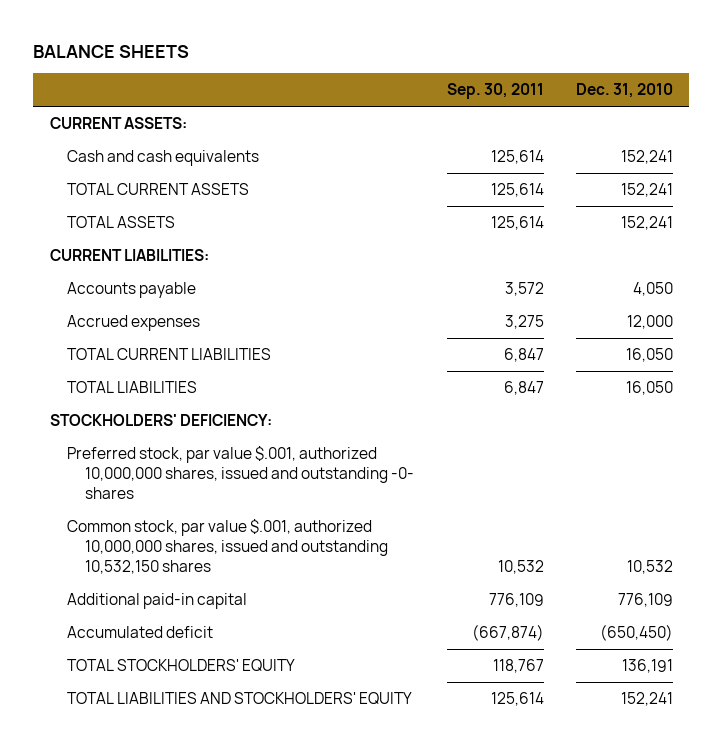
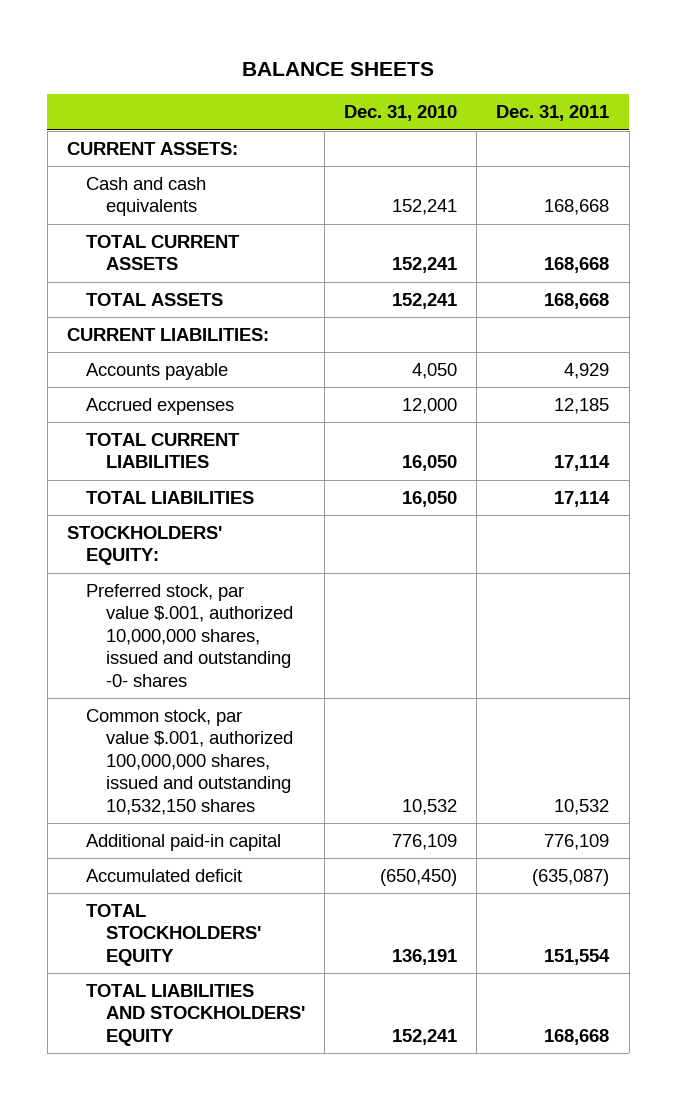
[446,83,544,100] Sep. 30, 2011 -> none
none -> [496,105,610,122] Dec. 31, 2011
[49,413,272,426] STOCKHOLDERS' DEFICIENCY: -> [66,526,222,566] STOCKHOLDERS' EQUITY:
[67,518,388,575] Common stock, par value $.001, authorized 10,000,000 shares, issued and outstanding 10,532,150 shares -> [86,709,293,815] Common stock, par value $.001, authorized 100,000,000 shares, issued and outstanding 10,532,150 shares

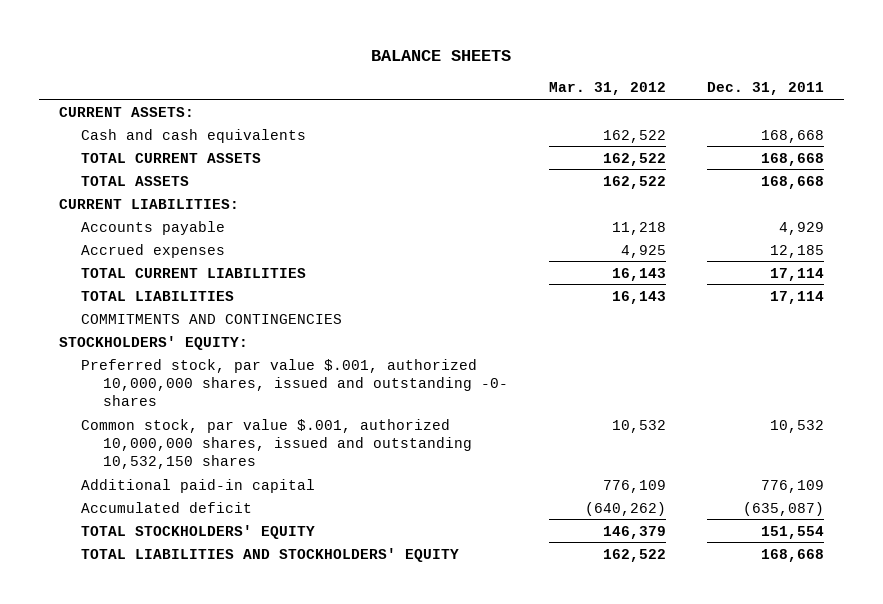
[344,105,458,122] Dec. 31, 2010 -> none
none -> [548,82,666,96] Mar. 31, 2012
none -> [80,313,342,324] COMMITMENTS AND CONTINGENCIES
[86,709,293,815] Common stock, par value $.001, authorized 100,000,000 shares, issued and outstanding 10,532,150 shares -> [80,418,472,469] Common stock, par value $.001, authorized 10,000,000 shares, issued and outstanding 10,532,150 shares

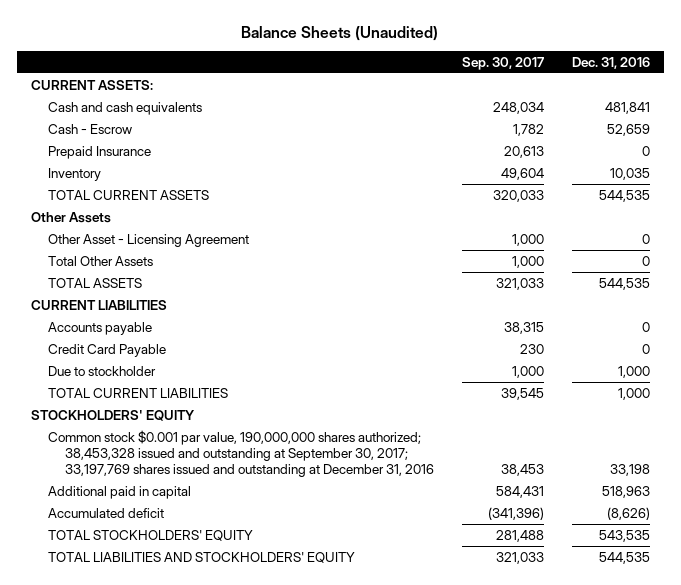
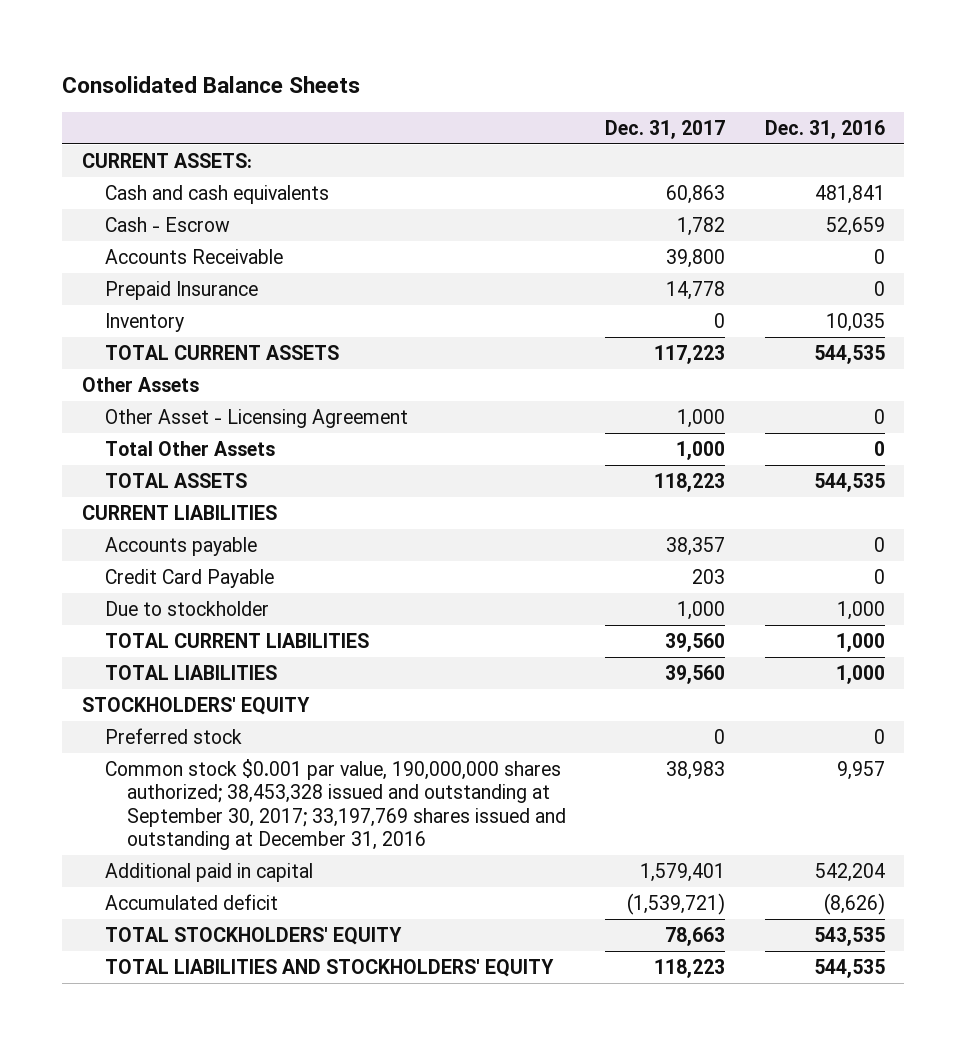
[241,25,439,41] Balance Sheets (Unaudited) -> [62,75,361,93] Consolidated Balance Sheets
[461,56,544,70] Sep. 30, 2017 -> none
none -> [605,119,726,139] Dec. 31, 2017
none -> [104,248,283,264] Accounts Receivable
none -> [104,664,277,680] TOTAL LIABILITIES
none -> [104,727,242,744] Preferred stock
[609,463,650,476] 33,198 -> [836,760,885,780] 9,957
[601,485,650,498] 518,963 -> [814,862,885,882] 542,204

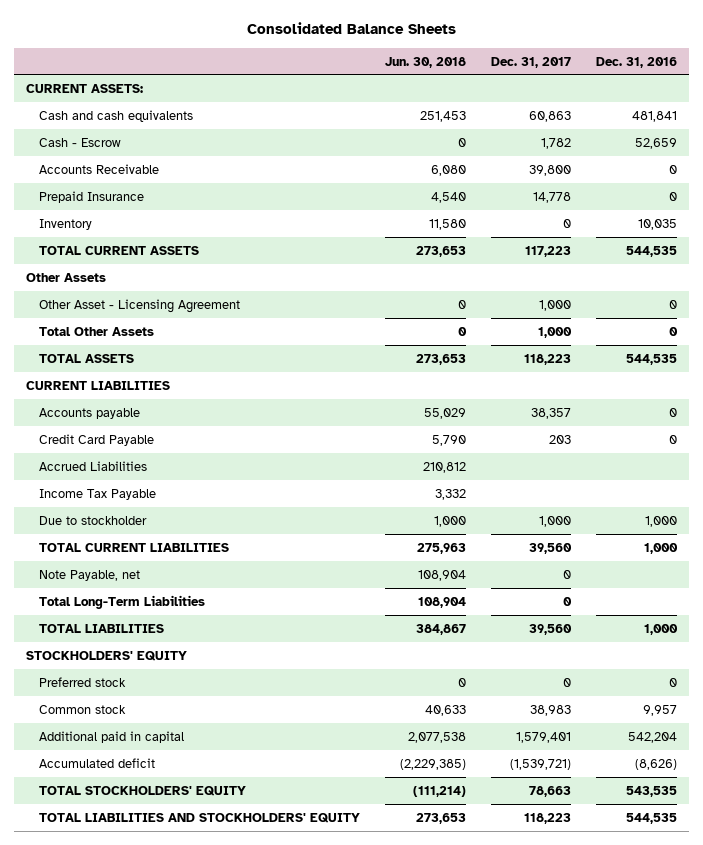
none -> [385,56,467,68] Jun. 30, 2018
none -> [39,460,148,471] Accrued Liabilities
none -> [39,488,157,500] Income Tax Payable
none -> [39,569,141,581] Note Payable, net
none -> [39,594,206,609] Total Long-Term Liabilities
[104,758,567,850] Common stock $0.001 par value, 190,000,000 shares authorized; 38,453,328 issued and outstanding at September 30, 2017; 33,197,769 shares issued and outstanding at December 31, 2016 -> [39,704,127,714] Common stock

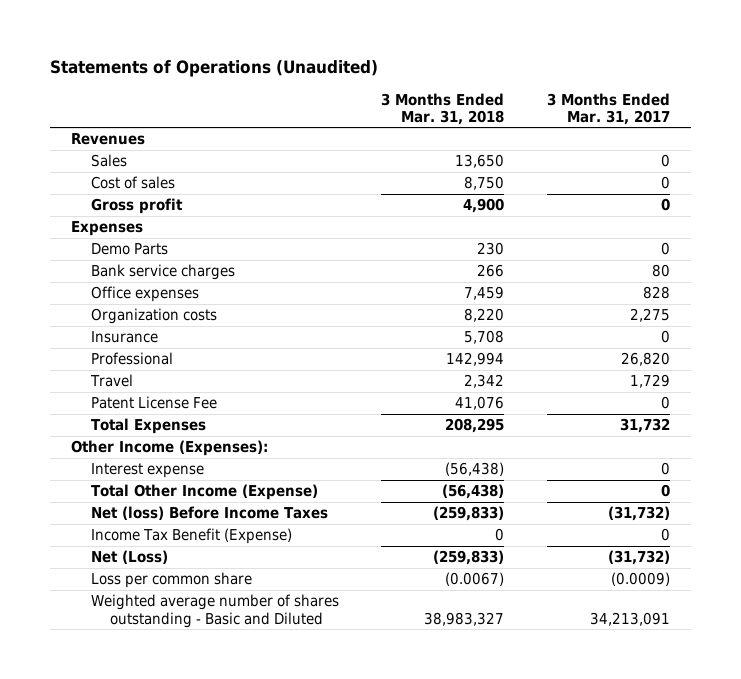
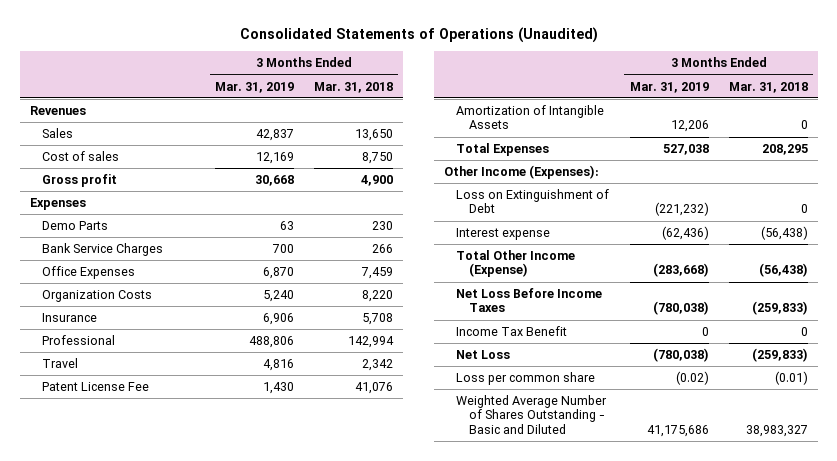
[50,60,379,78] Statements of Operations (Unaudited) -> [239,26,598,43] Consolidated Statements of Operations (Unaudited)
[546,92,670,125] 3 Months Ended Mar. 31, 2017 -> none
none -> [215,81,295,93] Mar. 31, 2019
[90,264,235,281] Bank service charges -> [42,243,164,257] Bank Service Charges
[90,286,199,303] Office expenses -> [42,266,136,280] Office Expenses
[90,308,217,325] Organization costs -> [42,290,153,303] Organization Costs
none -> [456,105,605,130] Amortization of Intangible Assets
none -> [456,189,610,214] Loss on Extinguishment of Debt
[90,506,328,521] Net (loss) Before Income Taxes -> [456,288,603,313] Net Loss Before Income Taxes
[90,528,292,545] Income Tax Benefit (Expense) -> [456,326,568,337] Income Tax Benefit
[90,550,168,565] Net (Loss) -> [456,350,511,360] Net Loss
[445,572,505,587] (0.0067) -> [774,371,808,386] (0.01)
[90,594,339,628] Weighted average number of shares outstanding - Basic and Diluted -> [456,395,608,434] Weighted Average Number of Shares Outstanding - Basic and Diluted

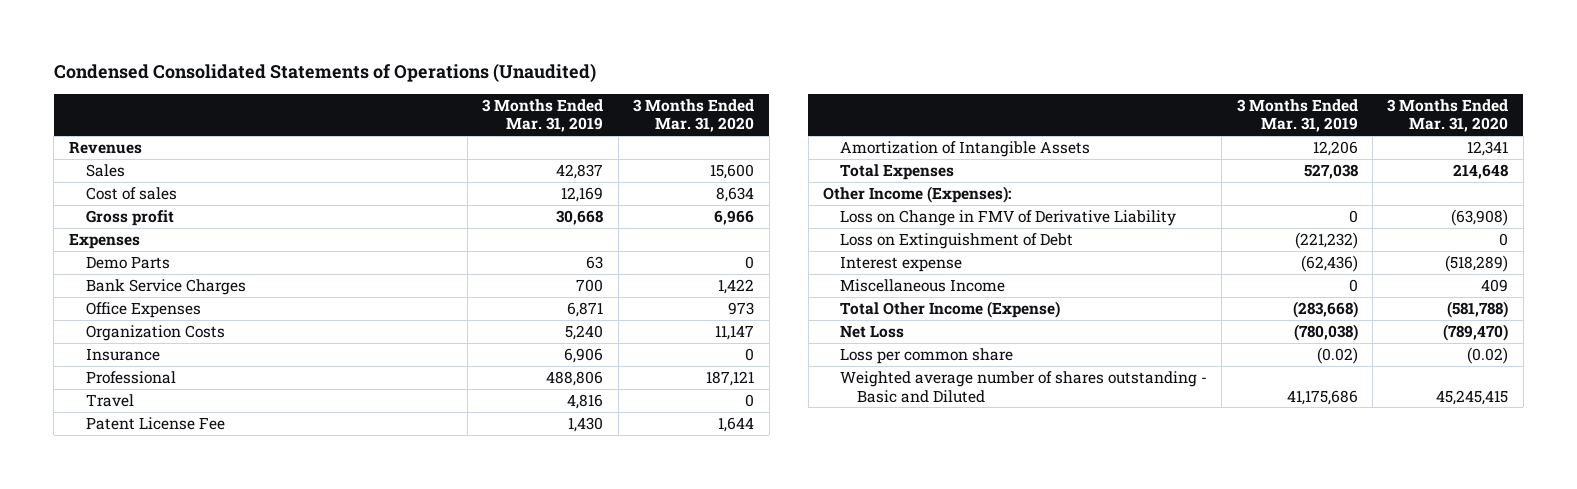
[239,26,598,43] Consolidated Statements of Operations (Unaudited) -> [53,63,596,83] Condensed Consolidated Statements of Operations (Unaudited)
[314,81,394,93] Mar. 31, 2018 -> none
none -> [633,98,755,133] 3 Months Ended Mar. 31, 2020
[263,267,295,280] 6,870 -> [567,302,604,318] 6,871
none -> [839,210,1176,227] Loss on Change in FMV of Derivative Liability
none -> [839,279,1005,293] Miscellaneous Income
[456,288,603,313] Net Loss Before Income Taxes -> none
[456,326,568,337] Income Tax Benefit -> none
[456,395,608,434] Weighted Average Number of Shares Outstanding - Basic and Diluted -> [839,371,1207,403] Weighted average number of shares outstanding - Basic and Diluted

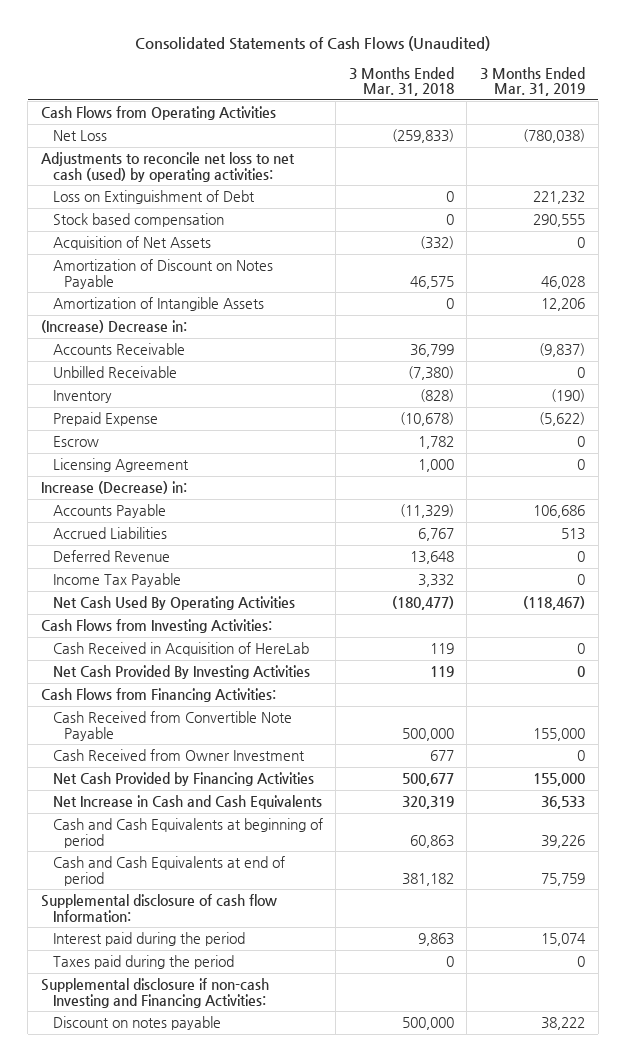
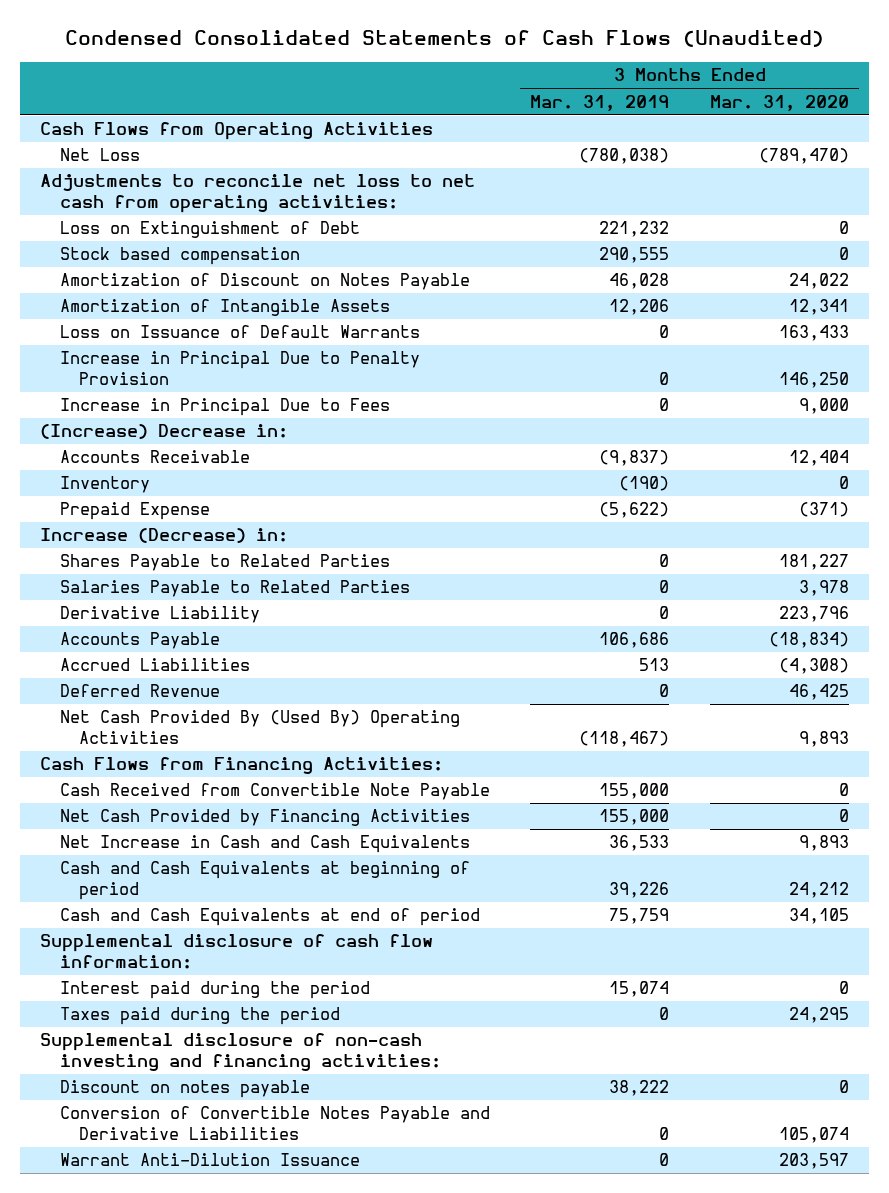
[134,36,490,52] Consolidated Statements of Cash Flows (Unaudited) -> [64,30,824,48] Condensed Consolidated Statements of Cash Flows (Unaudited)
[348,66,454,97] 3 Months Ended Mar. 31, 2018 -> none
none -> [710,94,850,111] Mar. 31, 2020
[40,152,295,182] Adjustments to reconcile net loss to net cash (used) by operating activities: -> [40,174,476,214] Adjustments to reconcile net loss to net cash from operating activities:
[52,236,211,251] Acquisition of Net Assets -> none
none -> [59,325,420,339] Loss on Issuance of Default Warrants
none -> [59,351,420,386] Increase in Principal Due to Penalty Provision
none -> [59,398,390,417] Increase in Principal Due to Fees
[52,366,177,379] Unbilled Receivable -> none
[52,436,99,448] Escrow -> none
[52,458,189,473] Licensing Agreement -> none
none -> [59,554,390,572] Shares Payable to Related Parties
none -> [59,580,410,598] Salaries Payable to Related Parties
none -> [59,606,260,624] Derivative Liability
[52,573,181,588] Income Tax Payable -> none
[40,619,272,634] Cash Flows from Investing Activities: -> none
[52,642,309,657] Cash Received in Acquisition of HereLab -> none
[52,665,310,680] Net Cash Provided By Investing Activities -> none
[52,596,295,611] Net Cash Used By Operating Activities -> [59,710,460,745] Net Cash Provided By (Used By) Operating Activities
[52,749,305,762] Cash Received from Owner Investment -> none
[40,894,277,922] Supplemental disclosure of cash flow Information: -> [40,934,434,970] Supplemental disclosure of cash flow information:
[40,978,269,1008] Supplemental disclosure if non-cash Investing and Financing Activities: -> [40,1033,441,1072] Supplemental disclosure of non-cash investing and financing activities:
none -> [59,1106,490,1141] Conversion of Convertible Notes Payable and Derivative Liabilities
none -> [59,1153,360,1167] Warrant Anti-Dilution Issuance

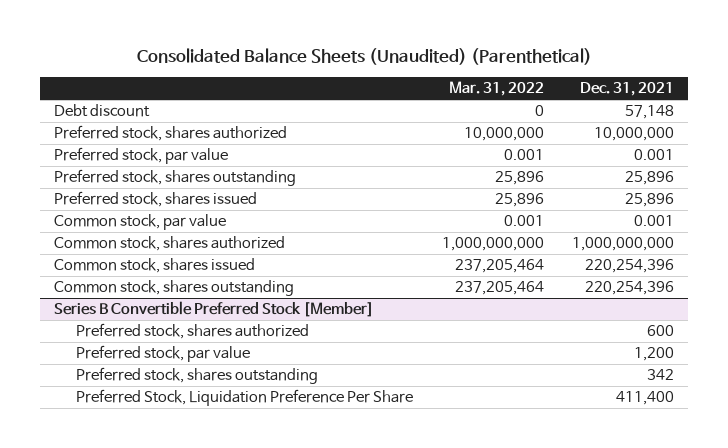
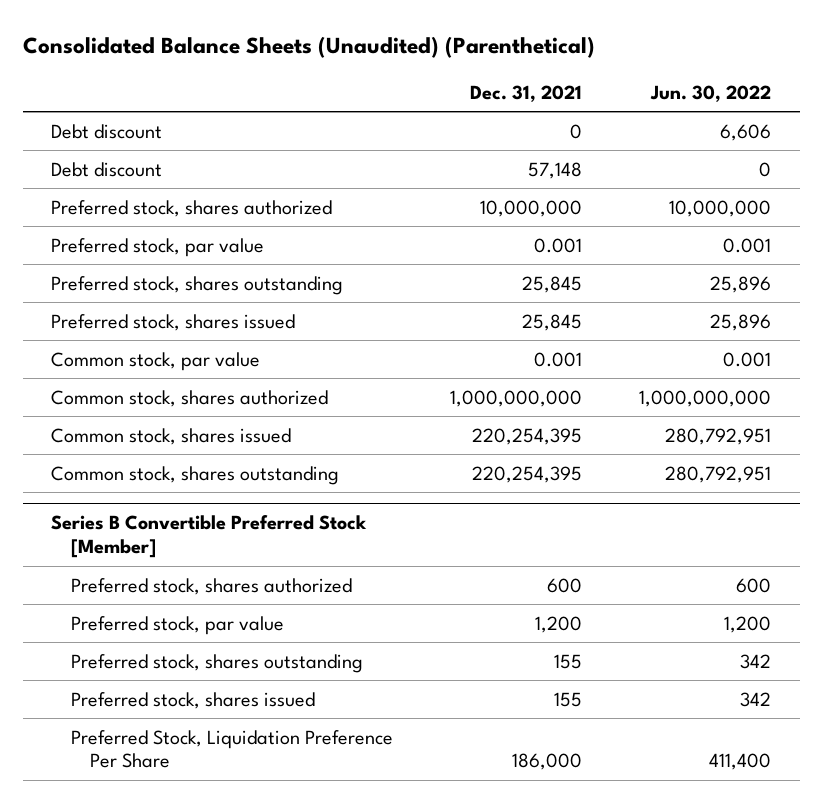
[448,81,544,97] Mar. 31, 2022 -> none
none -> [650,84,772,102] Jun. 30, 2022
none -> [51,123,163,139] Debt discount
[625,171,675,186] 25,896 -> [521,275,582,293] 25,845
[625,193,675,208] 25,896 -> [521,313,582,331] 25,845
[585,259,675,274] 220,254,396 -> [471,427,582,445] 220,254,395
[585,281,675,296] 220,254,396 -> [471,465,582,483] 220,254,395
[647,369,675,381] 342 -> [553,653,582,669] 155
none -> [70,691,315,709] Preferred stock, shares issued
[616,391,675,406] 411,400 -> [511,753,582,771] 186,000

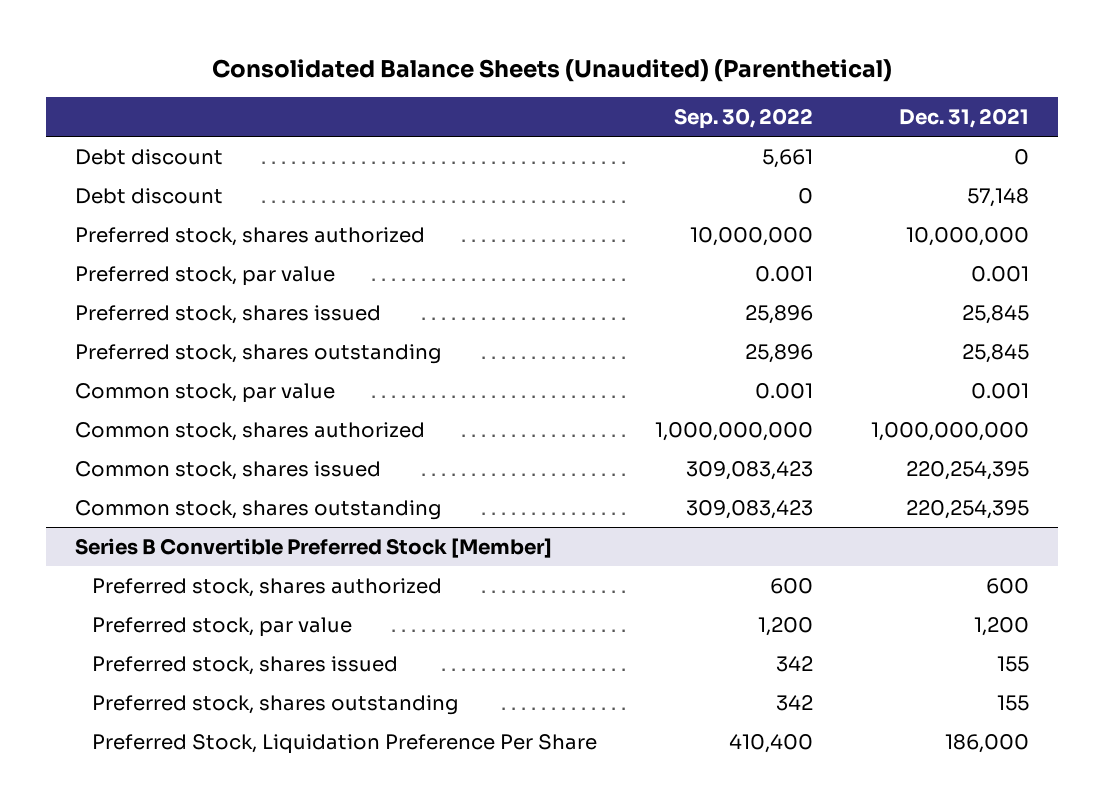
[650,84,772,102] Jun. 30, 2022 -> none
none -> [673,107,813,129] Sep. 30, 2022
[51,275,344,295] Preferred stock, shares outstanding -> [75,343,443,364] Preferred stock, shares outstanding
[70,653,363,673] Preferred stock, shares outstanding -> [91,694,459,715] Preferred stock, shares outstanding

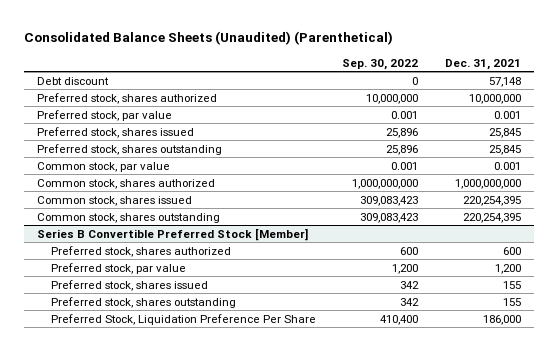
[75,148,224,165] Debt discount -> none

